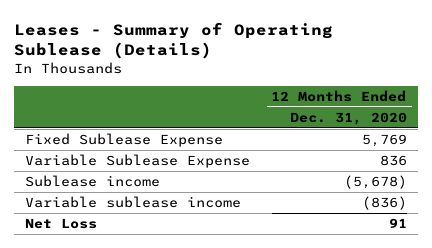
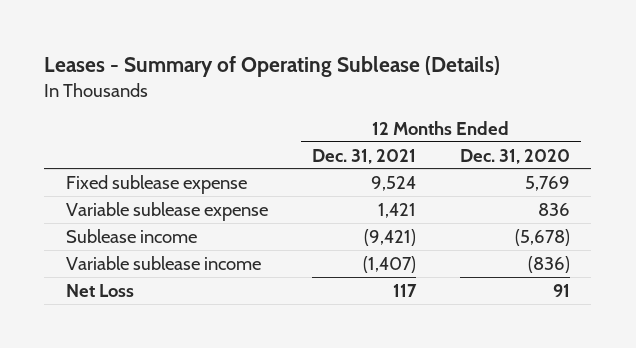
none -> [311,148,416,164] Dec. 31, 2021
[25,132,224,147] Fixed Sublease Expense -> [65,174,247,194] Fixed sublease expense
[25,153,251,168] Variable Sublease Expense -> [65,201,268,221] Variable sublease expense

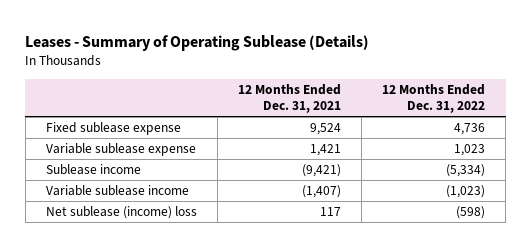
[459,148,570,164] Dec. 31, 2020 -> none
none -> [382,83,486,114] 12 Months Ended Dec. 31, 2022
[65,283,134,297] Net Loss -> [45,205,197,219] Net sublease (income) loss

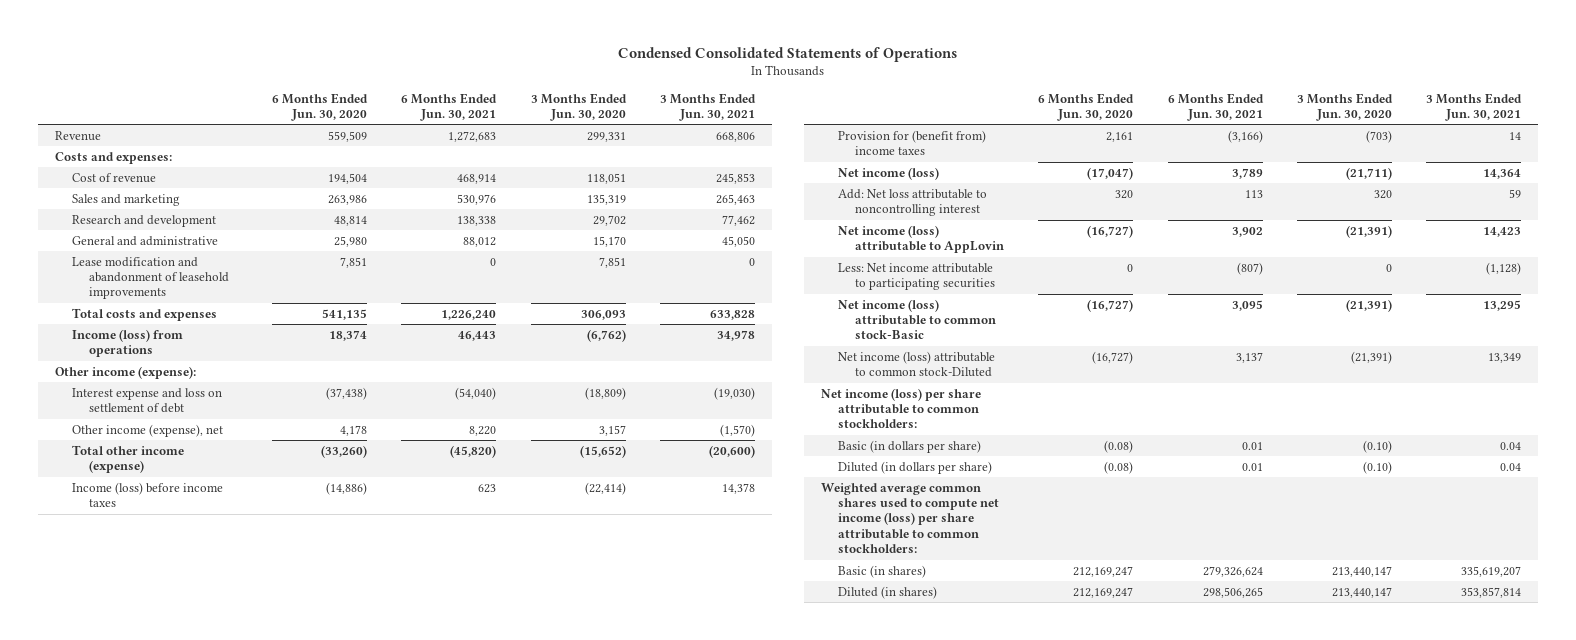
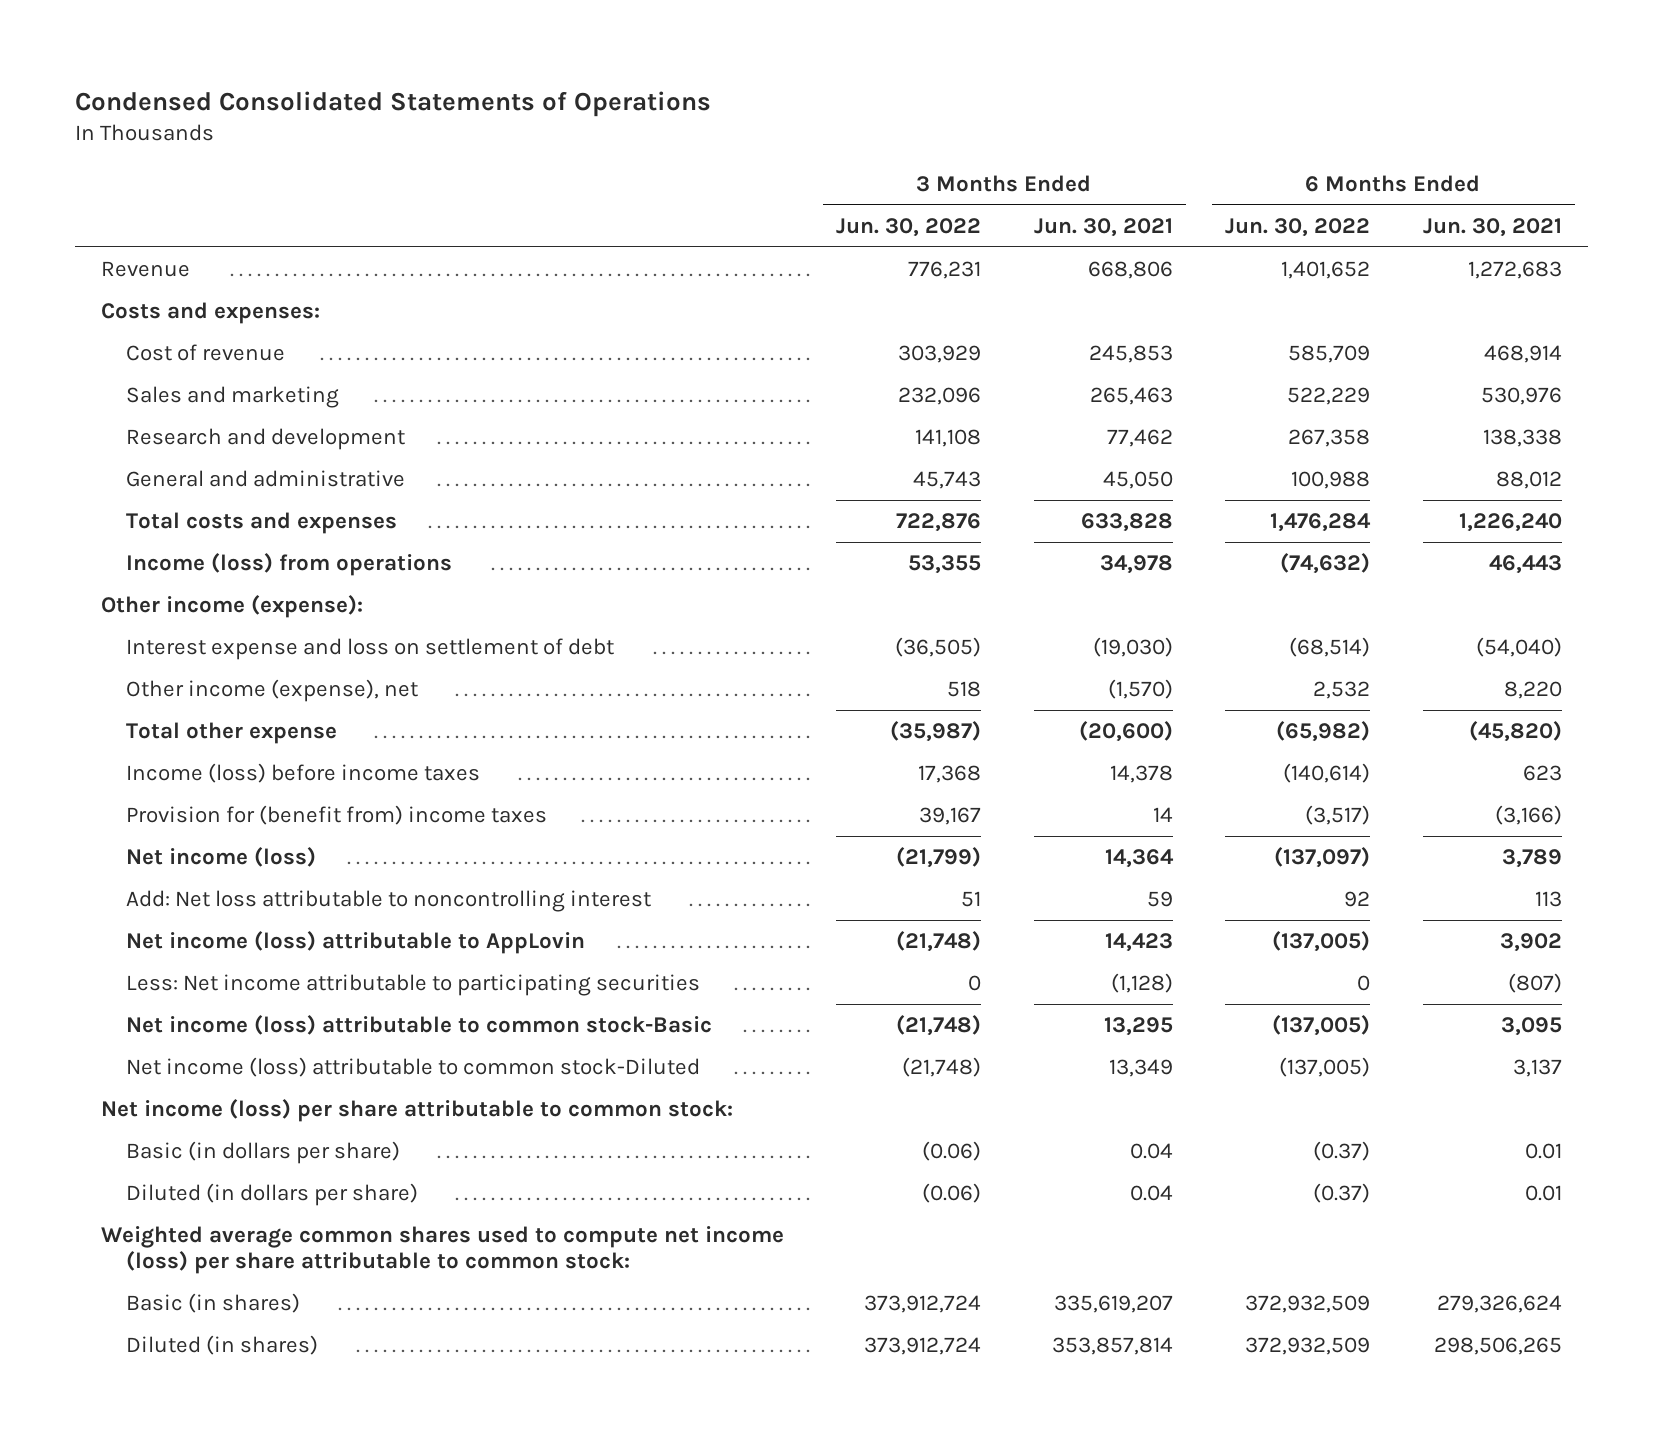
[271,92,368,122] 6 Months Ended Jun. 30, 2020 -> none
[530,92,627,122] 3 Months Ended Jun. 30, 2020 -> none
none -> [836,217,982,237] Jun. 30, 2022
none -> [1225,217,1371,237] Jun. 30, 2022
[71,256,229,300] Lease modification and abandonment of leasehold improvements -> none
[71,444,184,474] Total other income (expense) -> [125,722,337,745] Total other expense
[821,387,982,429] Net income (loss) per share attributable to common stockholders: -> [100,1099,733,1123] Net income (loss) per share attributable to common stock:
[821,482,1000,554] Weighted average common shares used to compute net income (loss) per share attributable to common stockholders: -> [100,1226,784,1275] Weighted average common shares used to compute net income (loss) per share attributable to common stock:

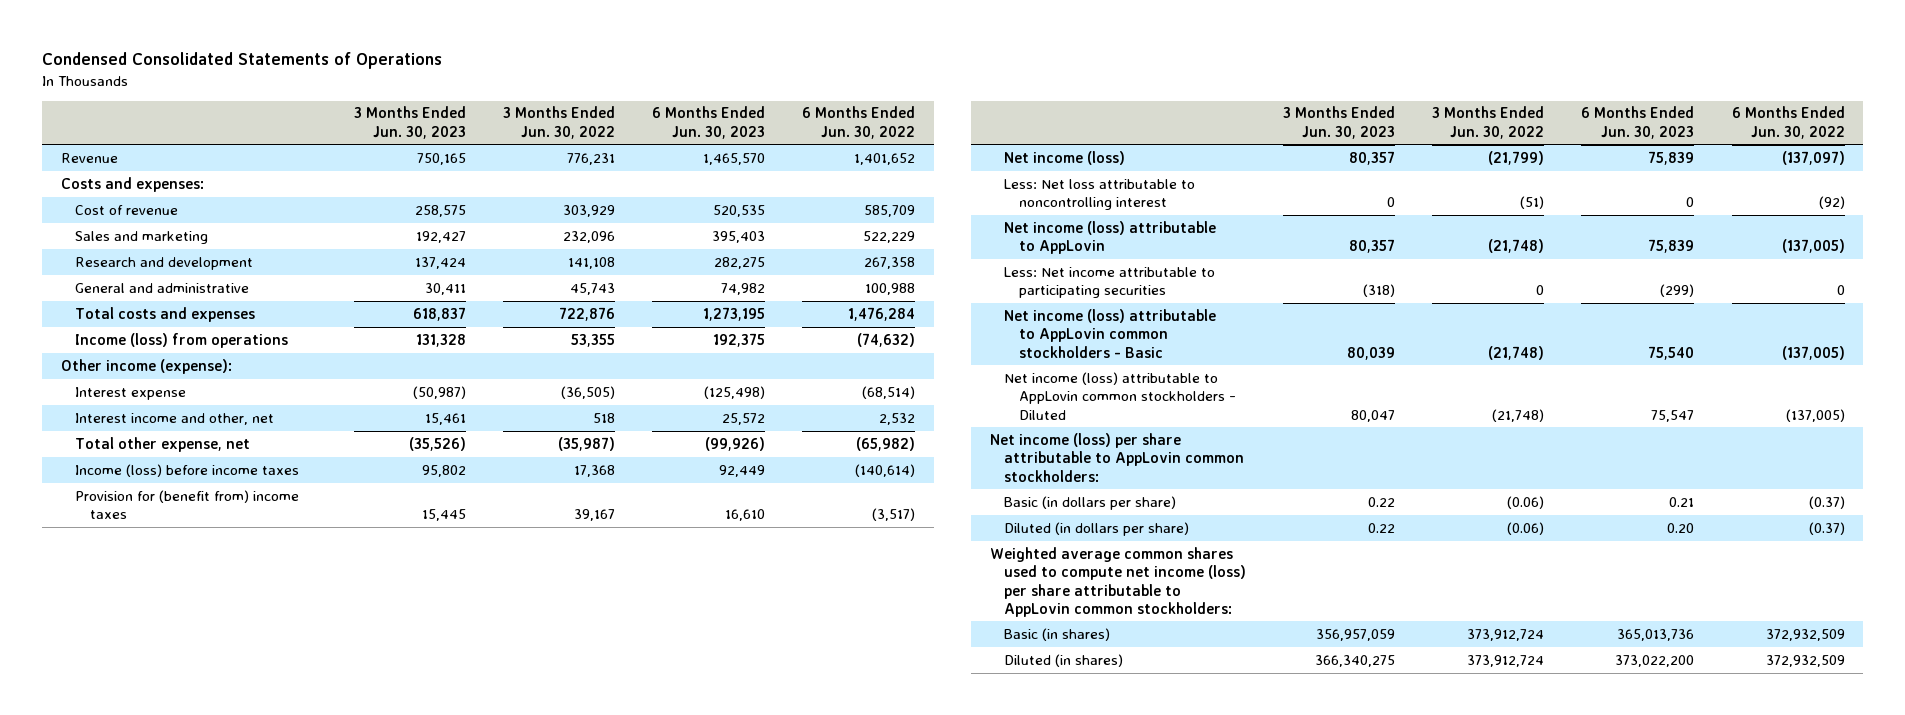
[1033,217,1173,237] Jun. 30, 2021 -> none
[1422,217,1562,237] Jun. 30, 2021 -> none
none -> [354,106,467,139] 3 Months Ended Jun. 30, 2023
none -> [652,106,766,139] 6 Months Ended Jun. 30, 2023
[125,638,614,661] Interest expense and loss on settlement of debt -> [75,386,187,400] Interest expense
[125,679,418,703] Other income (expense), net -> [75,412,275,425] Interest income and other, net
[125,722,337,745] Total other expense -> [75,436,251,452] Total other expense, net
[125,890,651,913] Add: Net loss attributable to noncontrolling interest -> [1004,178,1196,211] Less: Net loss attributable to noncontrolling interest
[961,891,982,908] 51 -> [1520,196,1545,210] (51)
[1344,891,1371,908] 92 -> [1818,196,1845,210] (92)
[125,1015,712,1036] Net income (loss) attributable to common stock-Basic -> [1004,308,1217,358] Net income (loss) attributable to AppLovin common stockholders - Basic
[125,1057,700,1078] Net income (loss) attributable to common stock-Diluted -> [1004,371,1236,420] Net income (loss) attributable to AppLovin common stockholders - Diluted
[100,1099,733,1123] Net income (loss) per share attributable to common stock: -> [989,432,1245,482] Net income (loss) per share attributable to AppLovin common stockholders:
[100,1226,784,1275] Weighted average common shares used to compute net income (loss) per share attributable to common stock: -> [989,546,1247,617] Weighted average common shares used to compute net income (loss) per share attributable to AppLovin common stockholders:

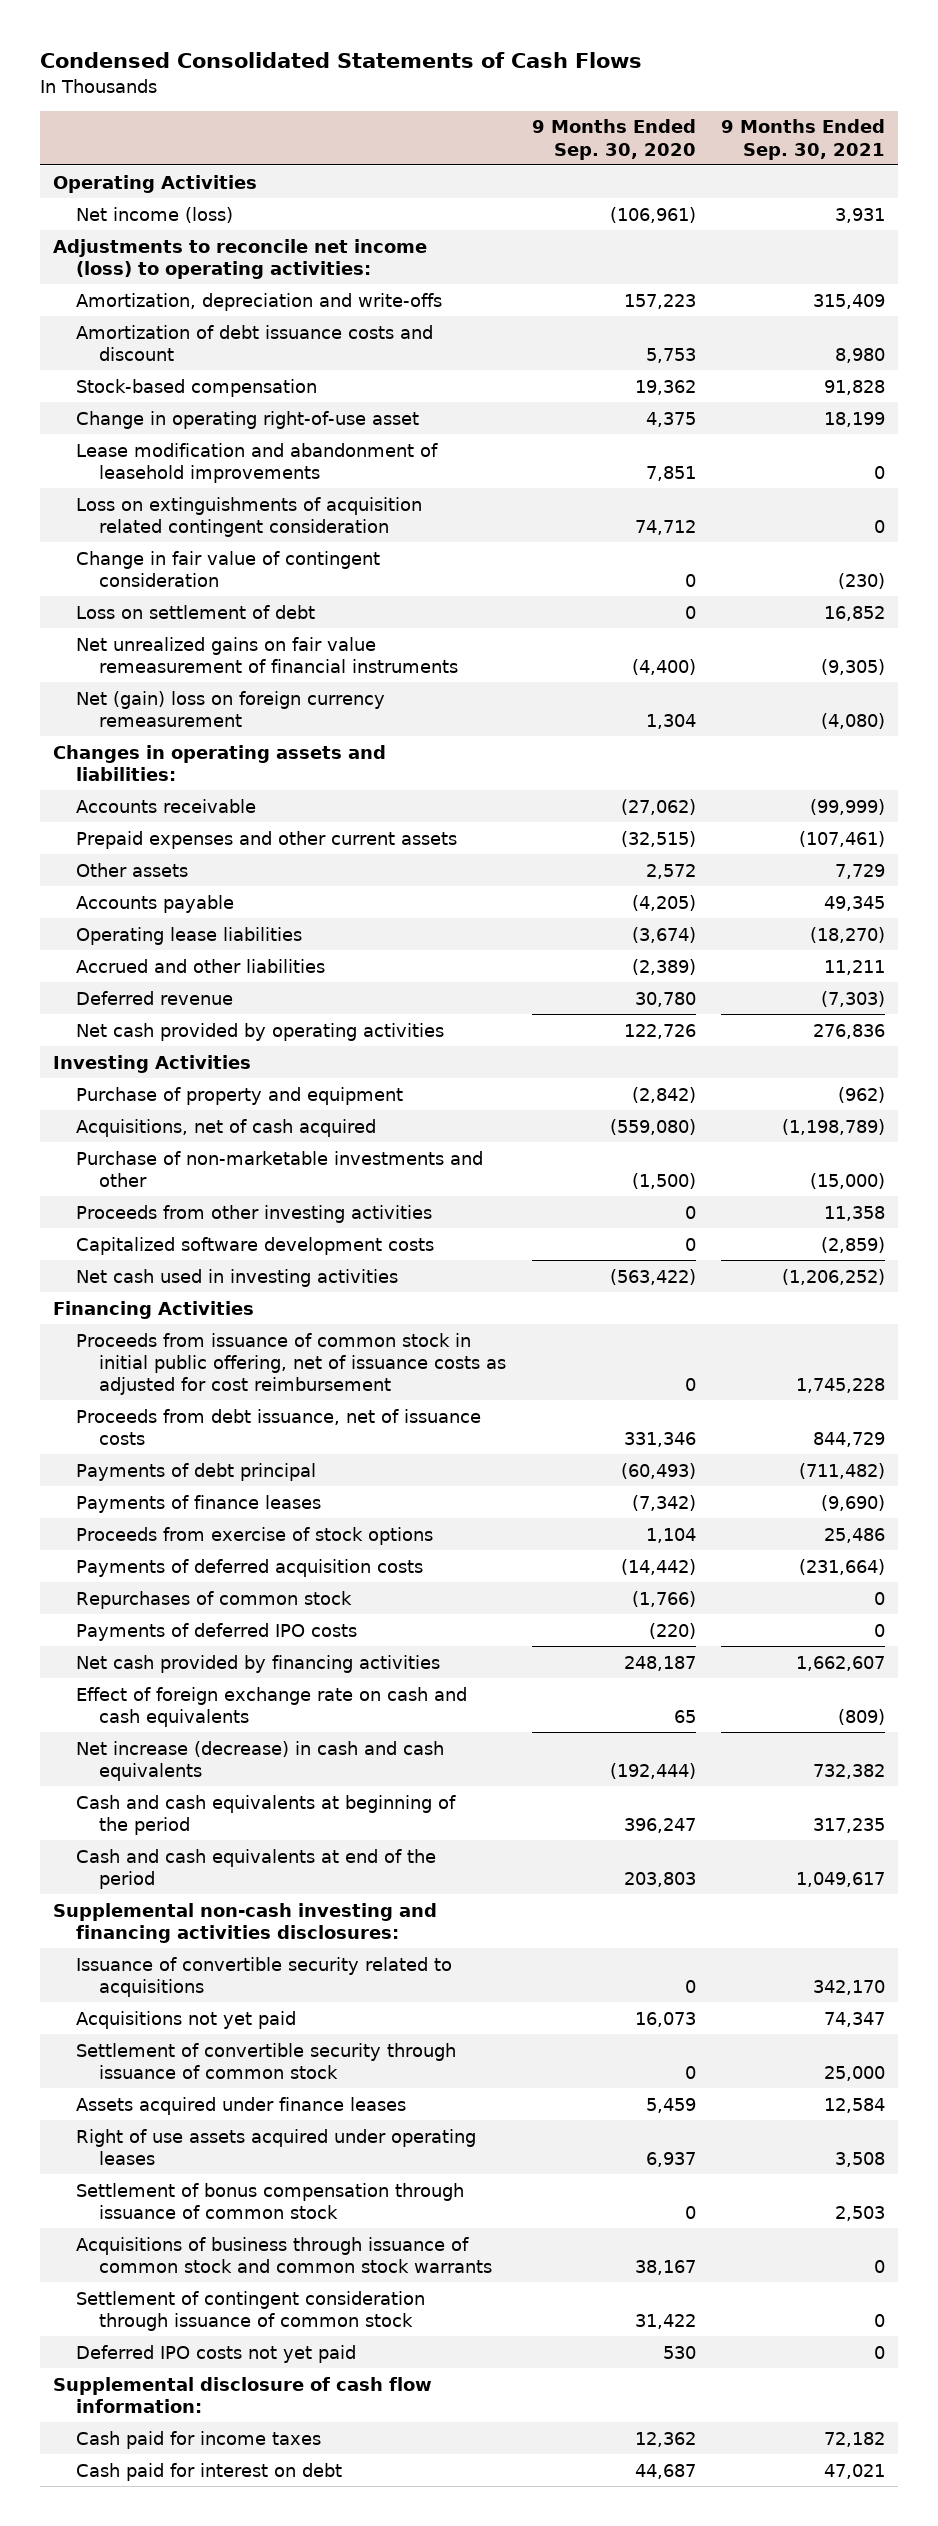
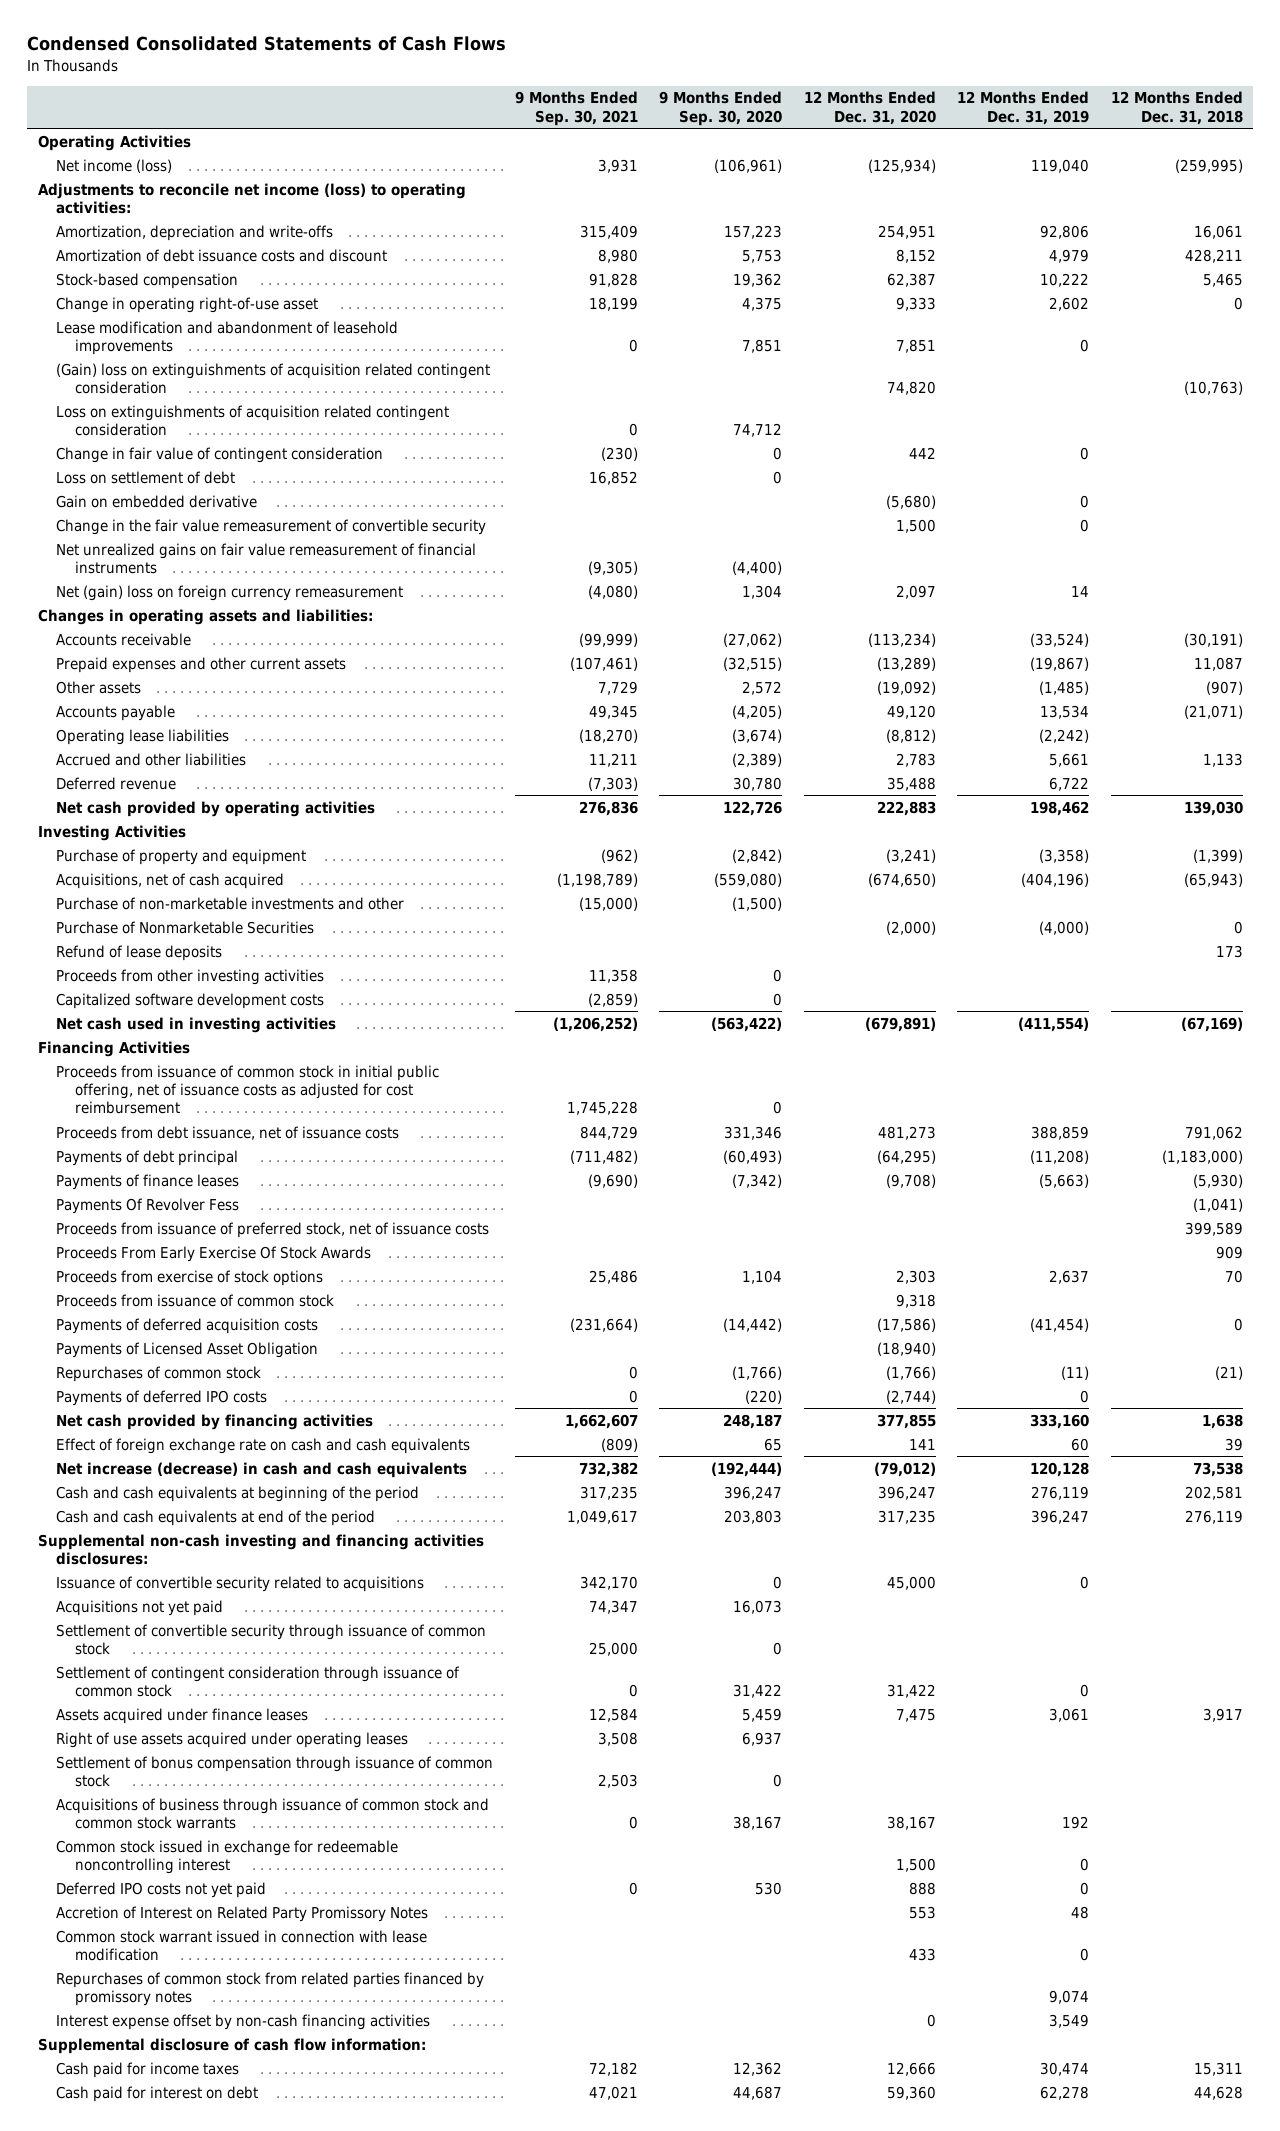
none -> [803,91,936,125] 12 Months Ended Dec. 31, 2020
none -> [957,91,1090,125] 12 Months Ended Dec. 31, 2019
none -> [1110,91,1243,125] 12 Months Ended Dec. 31, 2018
none -> [56,362,491,394] (Gain) loss on extinguishments of acquisition related contingent consideration
none -> [56,494,258,508] Gain on embedded derivative
none -> [56,518,487,535] Change in the fair value remeasurement of convertible security
none -> [56,920,315,934] Purchase of Nonmarketable Securities
none -> [56,944,223,961] Refund of lease deposits
none -> [56,1197,240,1214] Payments Of Revolver Fess
none -> [56,1221,490,1238] Proceeds from issuance of preferred stock, net of issuance costs
none -> [56,1245,372,1262] Proceeds From Early Exercise Of Stock Awards
none -> [56,1293,335,1307] Proceeds from issuance of common stock
none -> [56,1341,319,1358] Payments of Licensed Asset Obligation
[75,2290,425,2331] Settlement of contingent consideration through issuance of common stock -> [56,1665,461,1697] Settlement of contingent consideration through issuance of common stock
none -> [56,1839,399,1874] Common stock issued in exchange for redeemable noncontrolling interest
none -> [56,1905,429,1922] Accretion of Interest on Related Party Promissory Notes
none -> [56,1929,428,1961] Common stock warrant issued in connection with lease modification
none -> [56,1971,485,2006] Repurchases of common stock from related parties financed by promissory notes
none -> [56,2013,431,2030] Interest expense offset by non-cash financing activities

